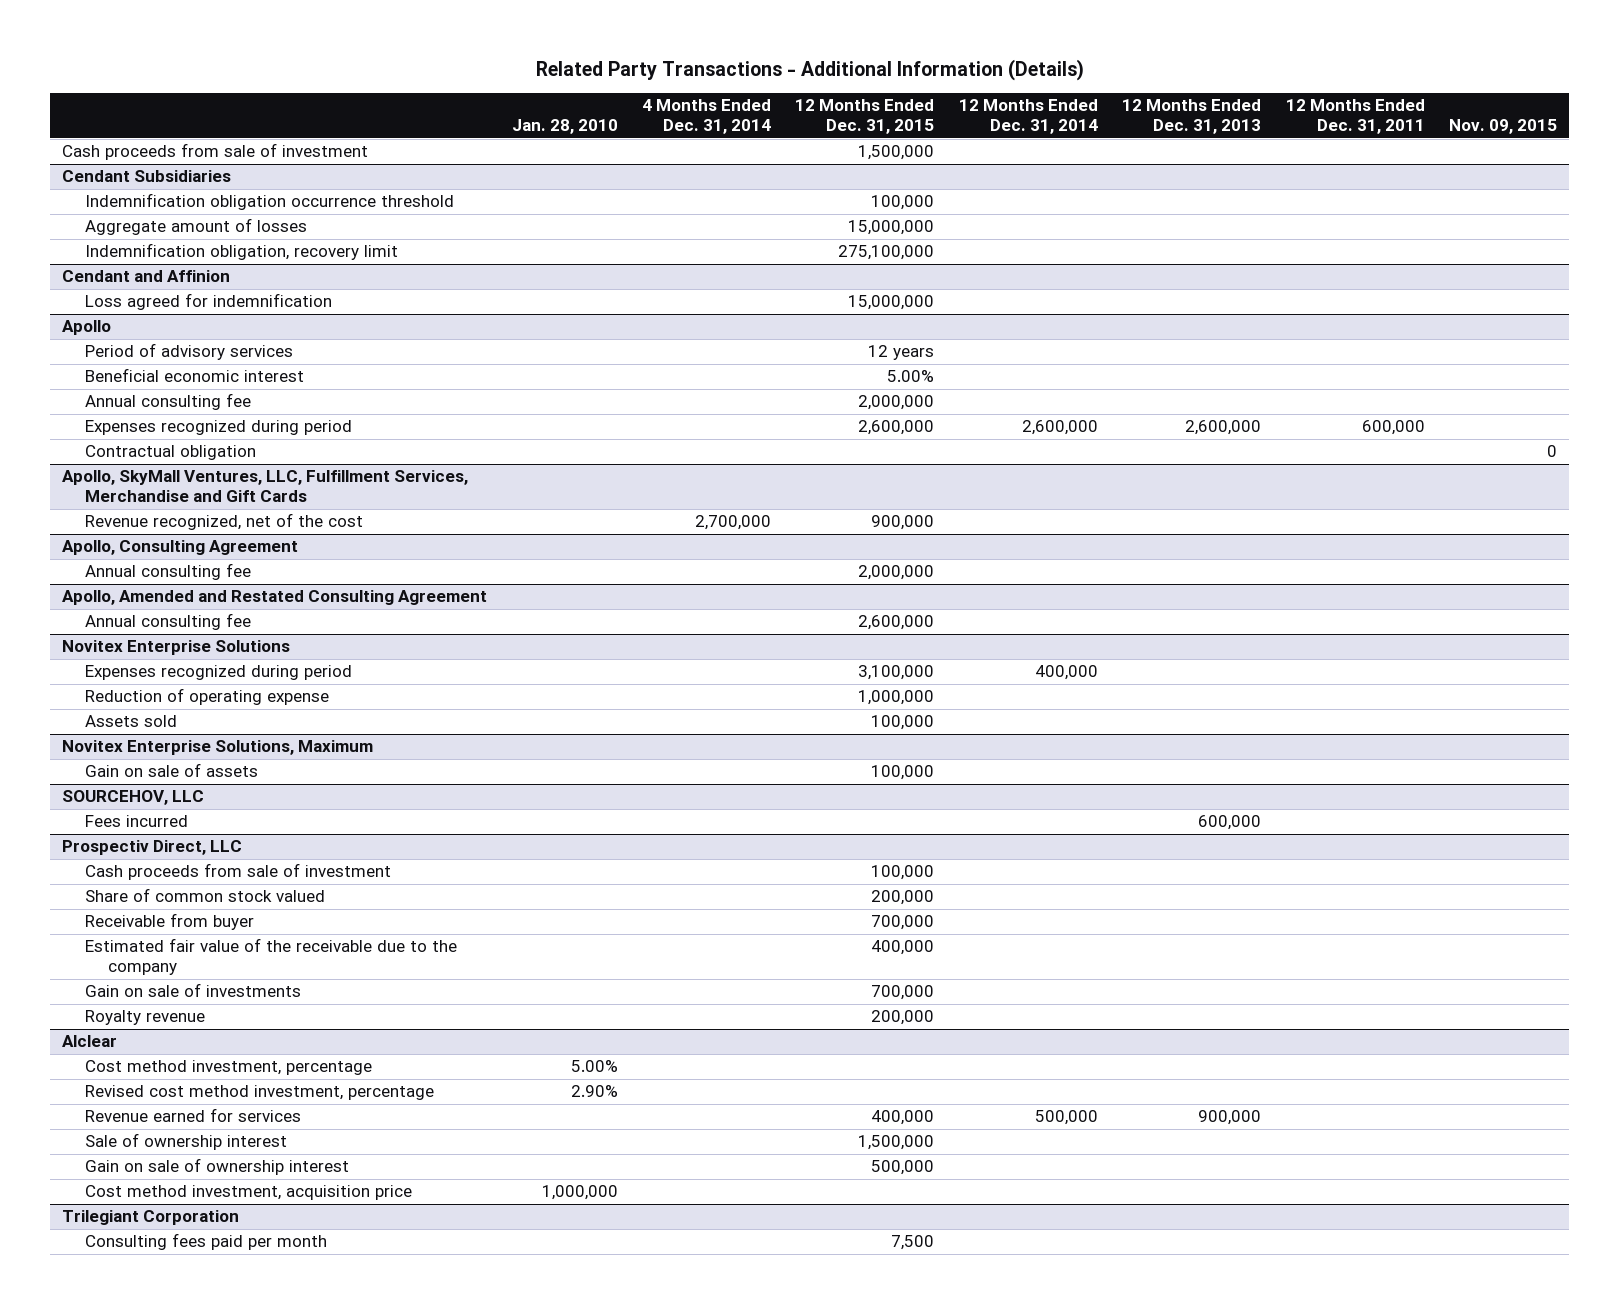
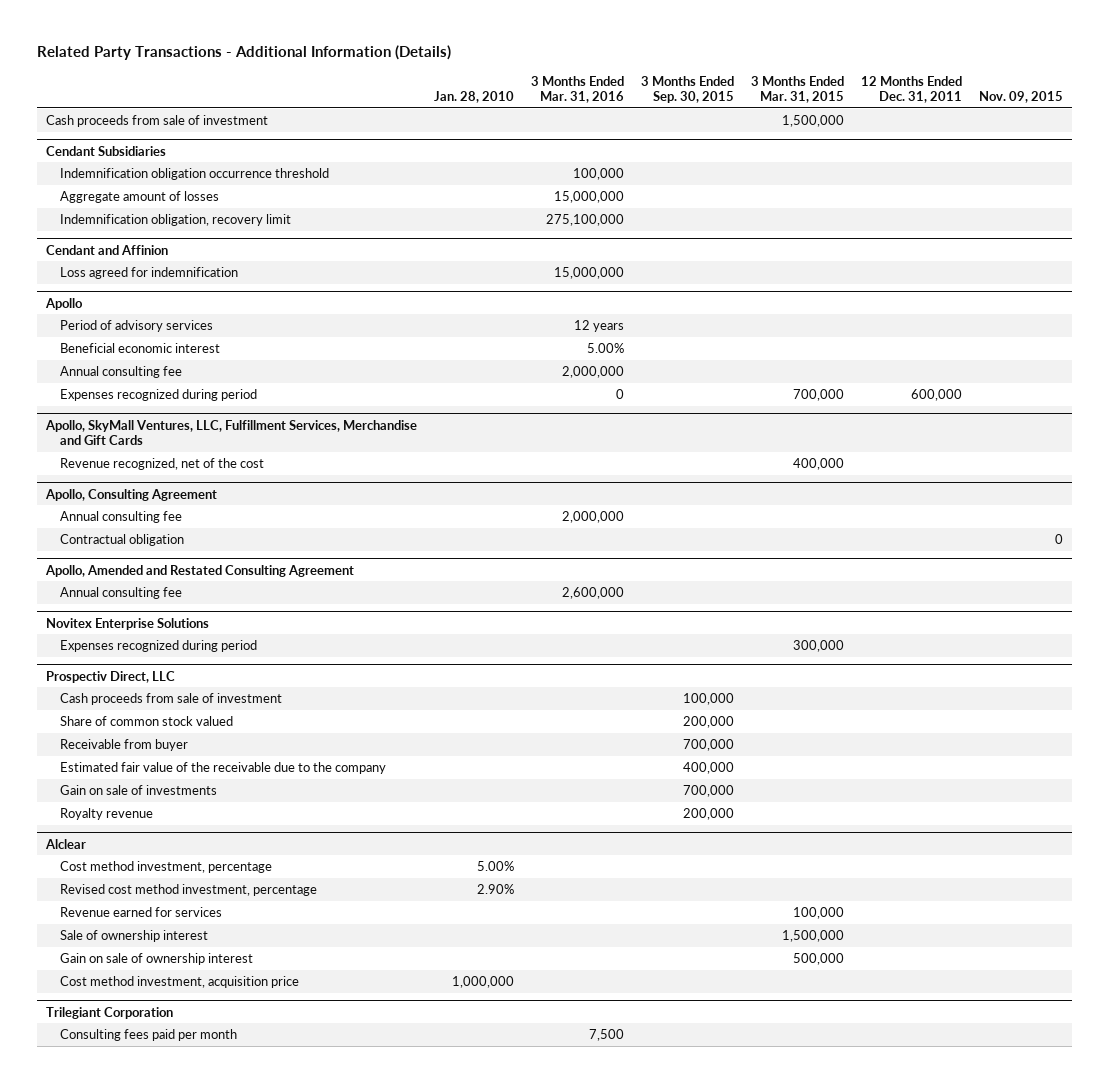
[642,99,772,135] 4 Months Ended Dec. 31, 2014 -> none
[795,99,935,135] 12 Months Ended Dec. 31, 2015 -> none
[958,99,1098,135] 12 Months Ended Dec. 31, 2014 -> none
[1122,99,1262,135] 12 Months Ended Dec. 31, 2013 -> none
none -> [530,75,624,104] 3 Months Ended Mar. 31, 2016
none -> [640,75,734,104] 3 Months Ended Sep. 30, 2015
none -> [750,75,844,104] 3 Months Ended Mar. 31, 2015
[84,445,256,461] Contractual obligation -> none
none -> [59,533,184,546] Contractual obligation
[84,688,329,706] Reduction of operating expense -> none
[84,715,177,728] Assets sold -> none
[62,740,374,756] Novitex Enterprise Solutions, Maximum -> none
[84,763,258,778] Gain on sale of assets -> none
[62,790,205,806] SOURCEHOV, LLC -> none
[84,815,188,828] Fees incurred -> none

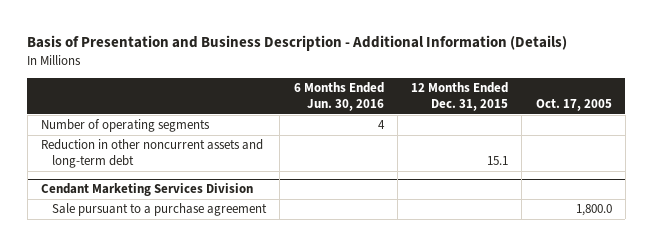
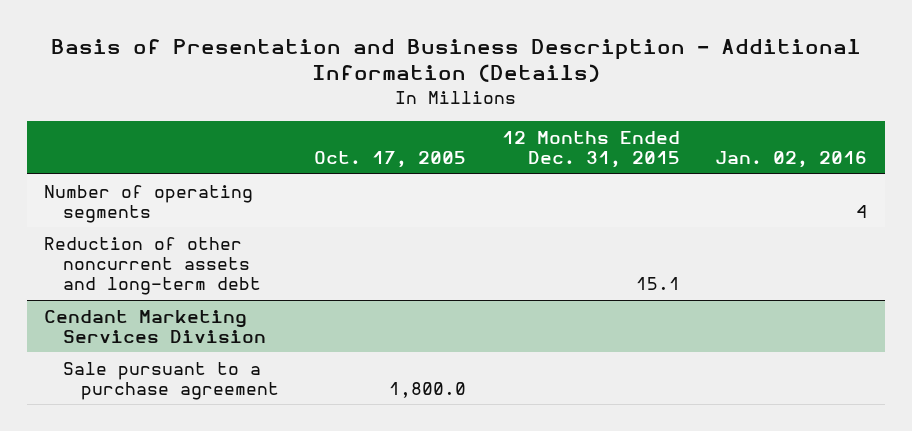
[293,81,384,112] 6 Months Ended Jun. 30, 2016 -> none
none -> [715,151,868,169] Jan. 02, 2016
[40,139,263,169] Reduction in other noncurrent assets and long-term debt -> [44,236,261,296] Reduction of other noncurrent assets and long-term debt

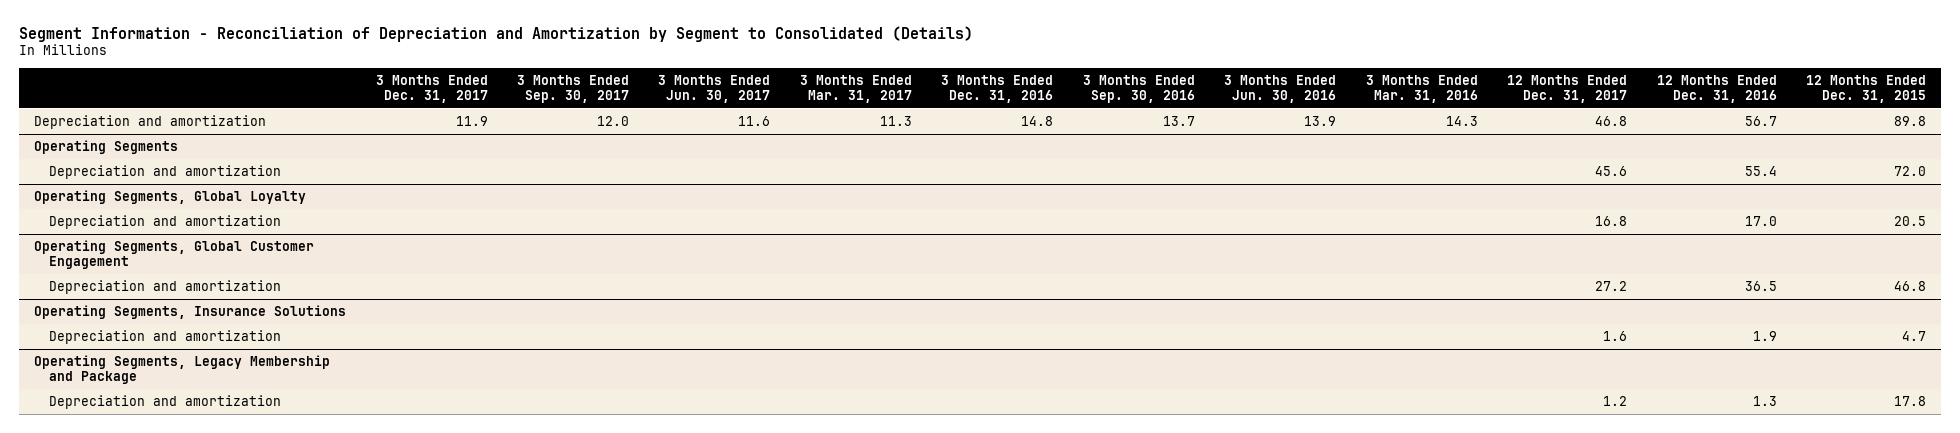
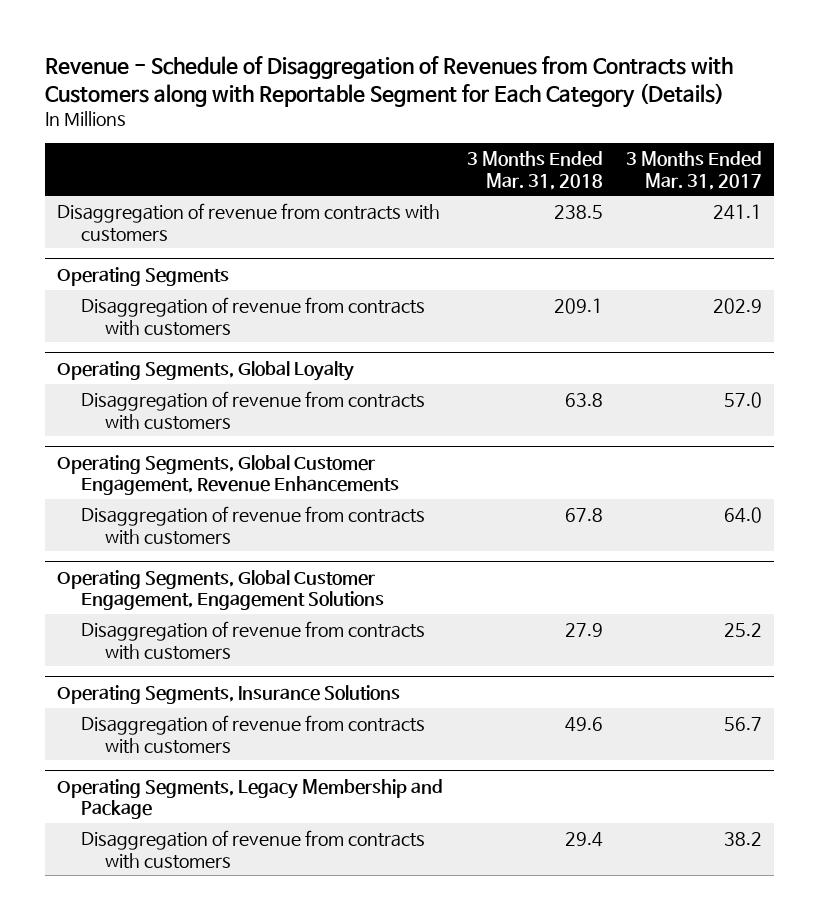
[19,25,974,42] Segment Information - Reconciliation of Depreciation and Amortization by Segment to Consolidated (Details) -> [45,56,734,108] Revenue - Schedule of Disaggregation of Revenues from Contracts with Customers along with Reportable Segment for Each Category (Details)
[375,74,488,104] 3 Months Ended Dec. 31, 2017 -> none
[516,74,629,104] 3 Months Ended Sep. 30, 2017 -> none
[658,74,771,104] 3 Months Ended Jun. 30, 2017 -> none
[941,74,1054,104] 3 Months Ended Dec. 31, 2016 -> none
[1082,74,1195,104] 3 Months Ended Sep. 30, 2016 -> none
[1224,74,1337,104] 3 Months Ended Jun. 30, 2016 -> none
[1365,74,1478,104] 3 Months Ended Mar. 31, 2016 -> none
[1507,74,1628,104] 12 Months Ended Dec. 31, 2017 -> none
[1656,74,1777,104] 12 Months Ended Dec. 31, 2016 -> none
[1806,74,1927,104] 12 Months Ended Dec. 31, 2015 -> none
none -> [466,150,603,190] 3 Months Ended Mar. 31, 2018
[34,114,267,129] Depreciation and amortization -> none
none -> [57,202,441,242] Disaggregation of revenue from contracts with customers
[48,164,281,179] Depreciation and amortization -> none
none -> [80,296,425,336] Disaggregation of revenue from contracts with customers
[48,214,281,229] Depreciation and amortization -> none
[48,279,281,294] Depreciation and amortization -> none
none -> [80,390,425,430] Disaggregation of revenue from contracts with customers
none -> [57,454,399,496] Operating Segments, Global Customer Engagement, Revenue Enhancements
none -> [80,505,425,545] Disaggregation of revenue from contracts with customers
[34,239,315,270] Operating Segments, Global Customer Engagement -> [57,569,384,611] Operating Segments, Global Customer Engagement, Engagement Solutions
none -> [80,620,425,660] Disaggregation of revenue from contracts with customers
[48,329,281,344] Depreciation and amortization -> none
none -> [80,714,425,754] Disaggregation of revenue from contracts with customers
[48,394,281,409] Depreciation and amortization -> none
none -> [80,829,425,869] Disaggregation of revenue from contracts with customers

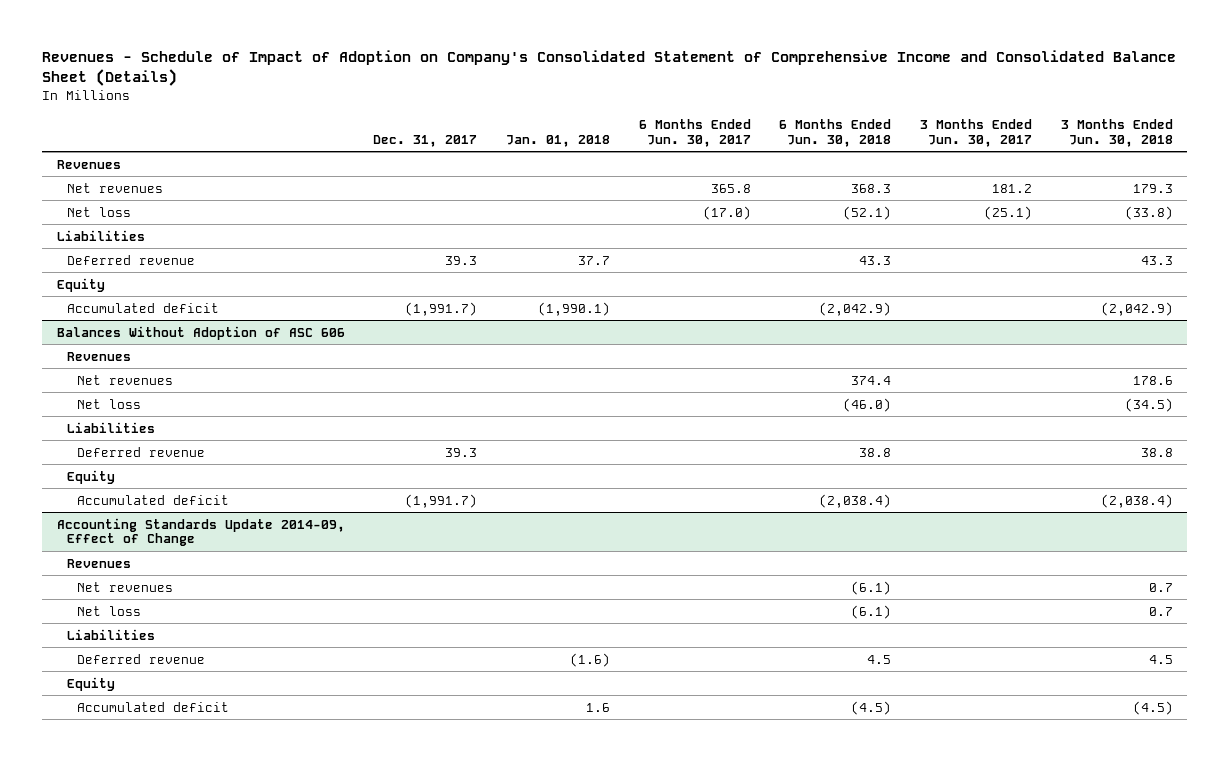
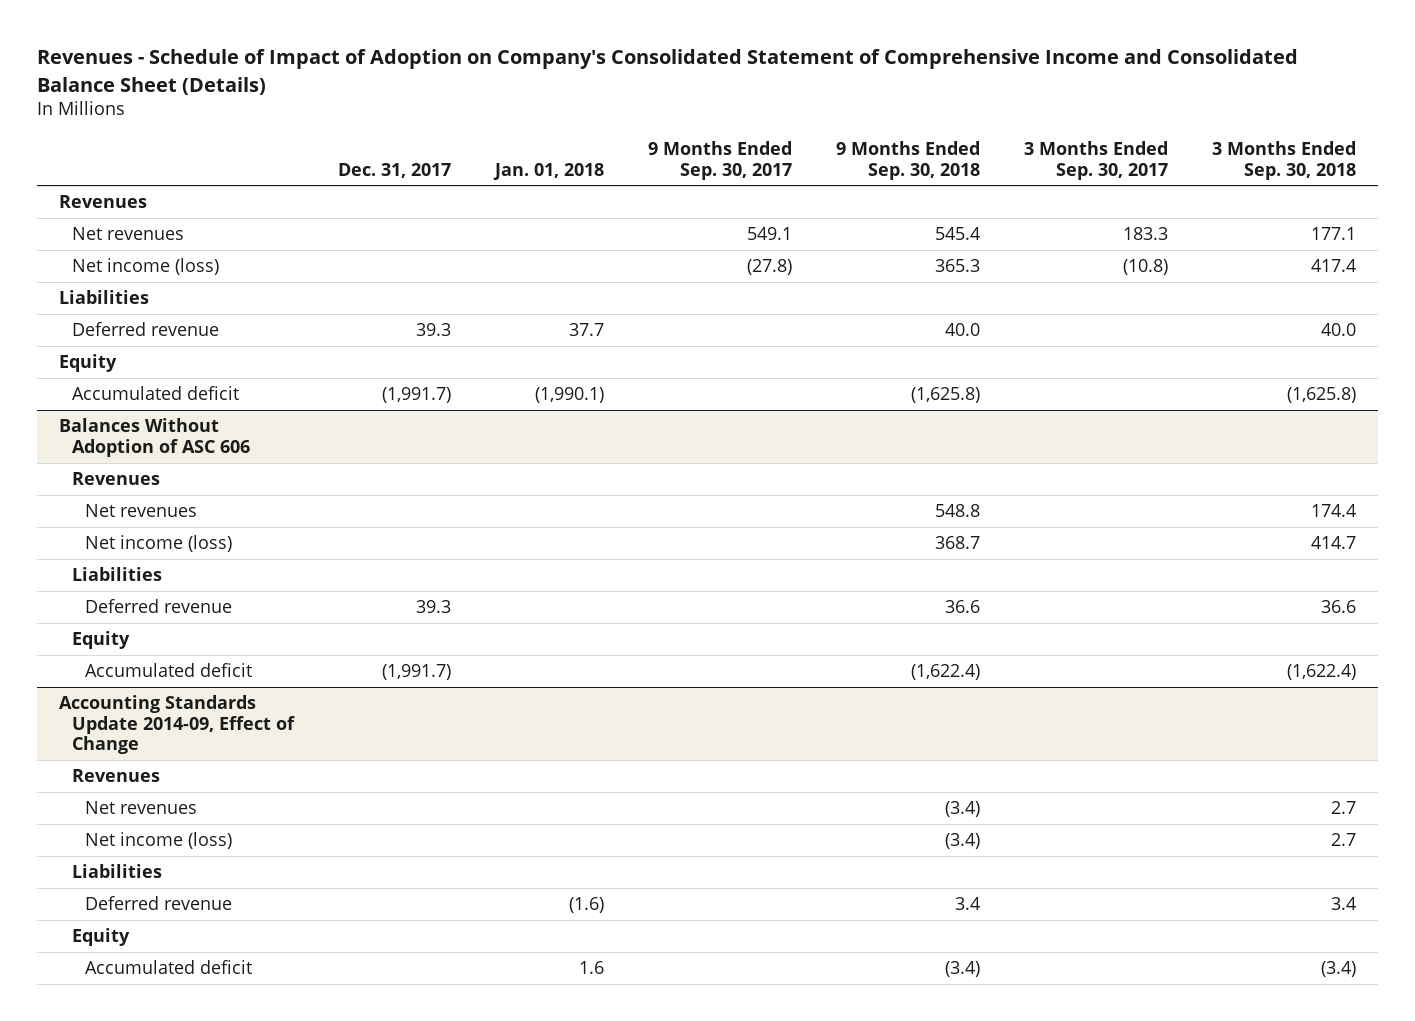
[638,119,751,147] 6 Months Ended Jun. 30, 2017 -> none
[779,119,892,147] 6 Months Ended Jun. 30, 2018 -> none
[919,119,1032,147] 3 Months Ended Jun. 30, 2017 -> none
[1060,119,1173,147] 3 Months Ended Jun. 30, 2018 -> none
none -> [647,141,792,180] 9 Months Ended Sep. 30, 2017
none -> [835,141,980,180] 9 Months Ended Sep. 30, 2018
none -> [1023,141,1168,180] 3 Months Ended Sep. 30, 2017
none -> [1211,141,1356,180] 3 Months Ended Sep. 30, 2018
[66,206,131,217] Net loss -> [72,258,220,276] Net income (loss)
[76,398,141,409] Net loss -> [85,535,233,553] Net income (loss)
[76,605,141,616] Net loss -> [85,832,233,850] Net income (loss)

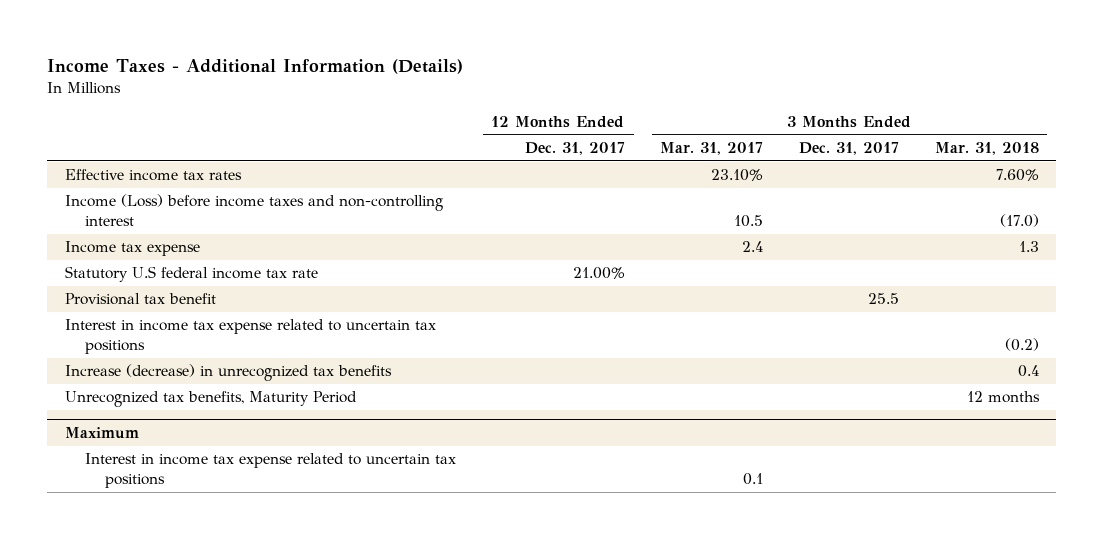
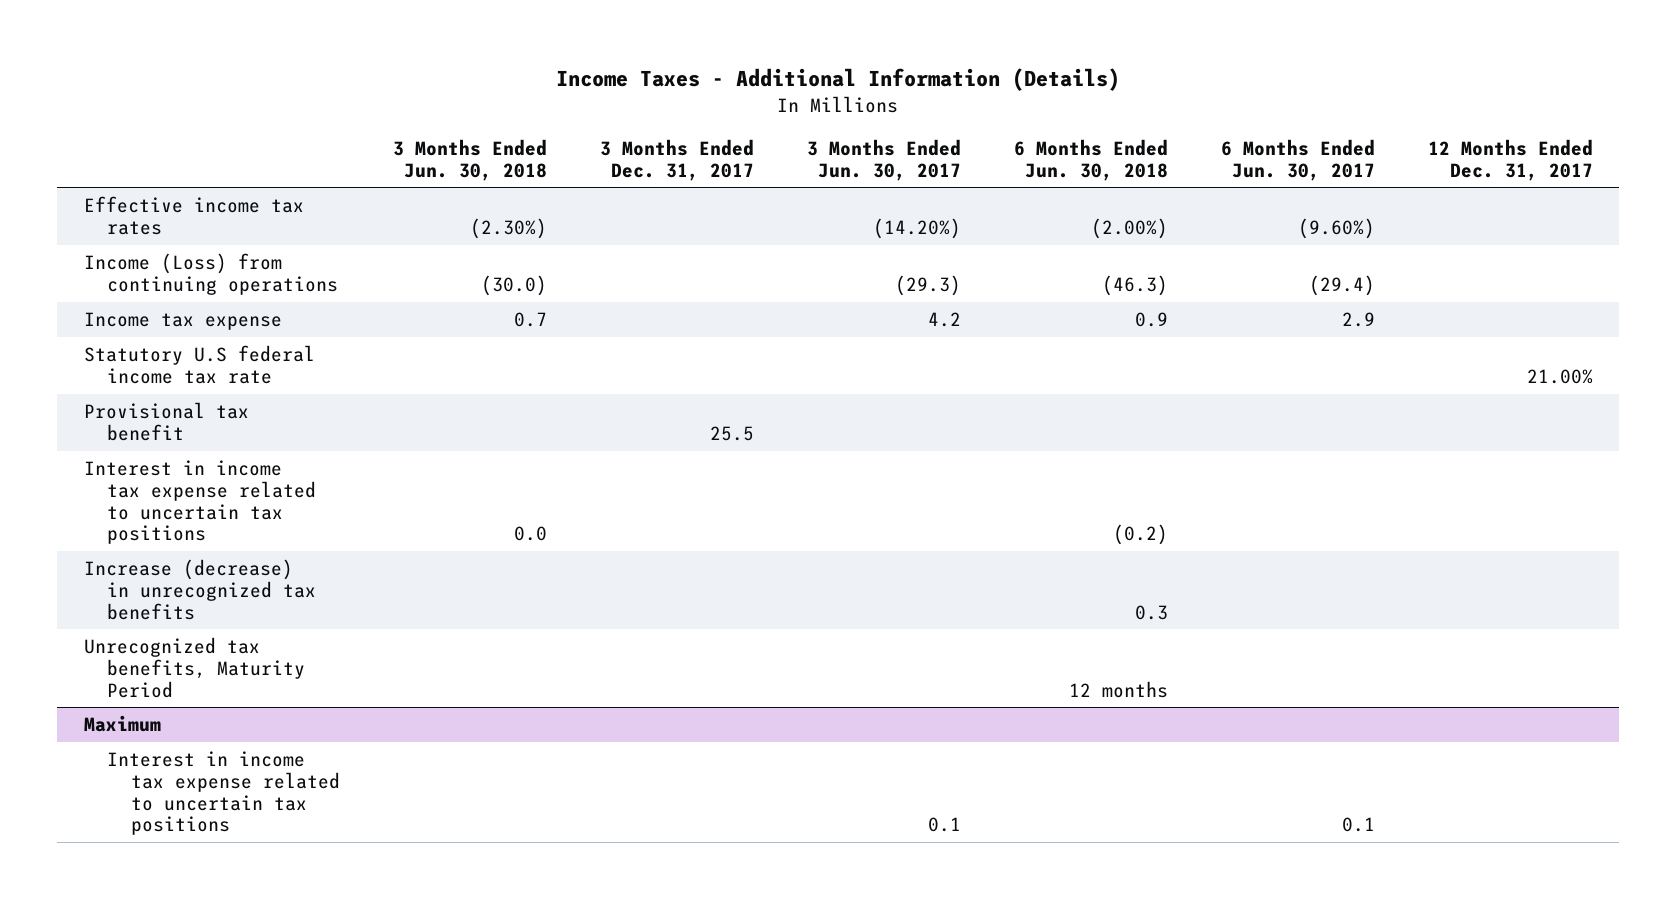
[660,141,764,155] Mar. 31, 2017 -> none
[934,141,1039,155] Mar. 31, 2018 -> none
none -> [392,138,547,181] 3 Months Ended Jun. 30, 2018
none -> [806,138,961,181] 3 Months Ended Jun. 30, 2017
none -> [1013,138,1168,181] 6 Months Ended Jun. 30, 2018
none -> [1220,138,1375,181] 6 Months Ended Jun. 30, 2017
[65,194,444,227] Income (Loss) before income taxes and non-controlling interest -> [83,252,339,295] Income (Loss) from continuing operations

